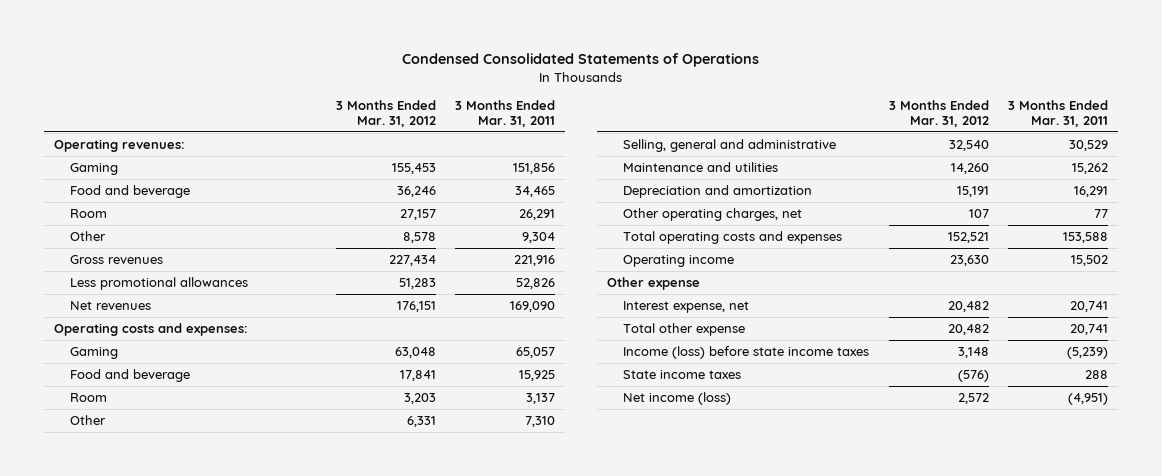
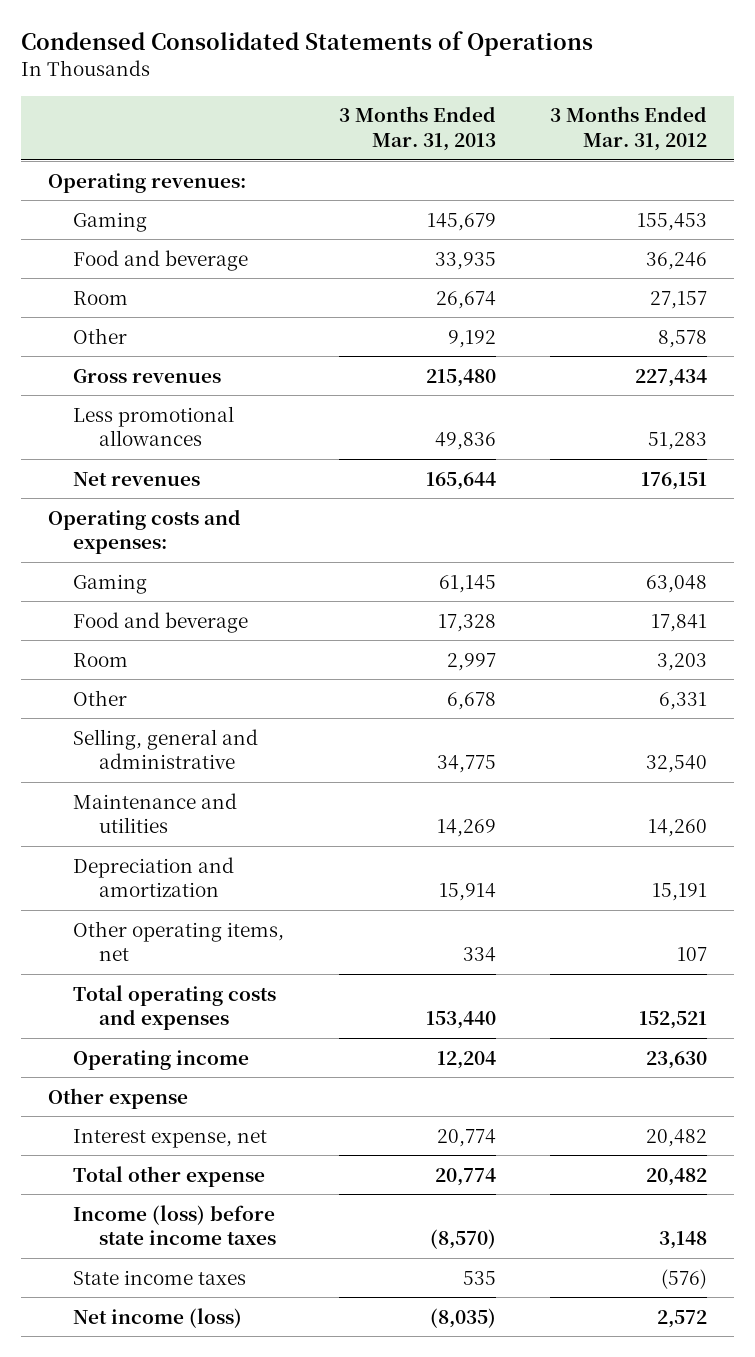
[455,100,556,128] 3 Months Ended Mar. 31, 2011 -> none
none -> [338,106,496,151] 3 Months Ended Mar. 31, 2013
[622,207,802,221] Other operating charges, net -> [73,920,285,962] Other operating items, net

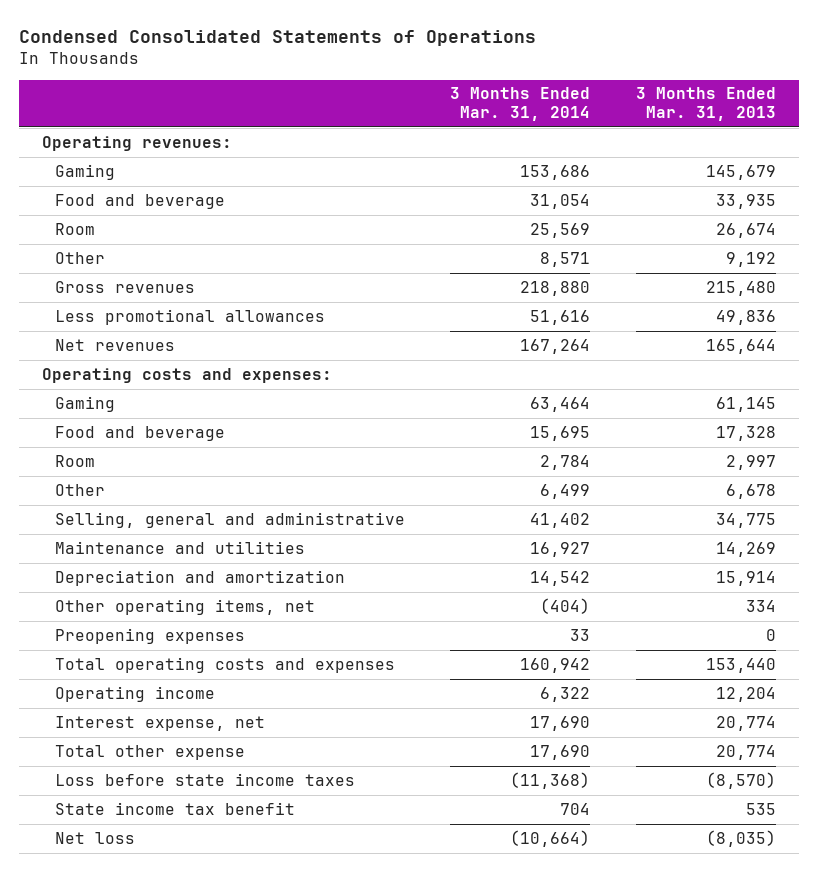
[549,106,707,151] 3 Months Ended Mar. 31, 2012 -> none
none -> [450,87,591,122] 3 Months Ended Mar. 31, 2014
none -> [54,627,245,644] Preopening expenses
[47,1087,188,1109] Other expense -> none
[73,1204,277,1246] Income (loss) before state income taxes -> [54,772,355,786] Loss before state income taxes
[73,1269,247,1285] State income taxes -> [54,801,295,815] State income tax benefit
[73,1307,243,1328] Net income (loss) -> [54,831,135,844] Net loss

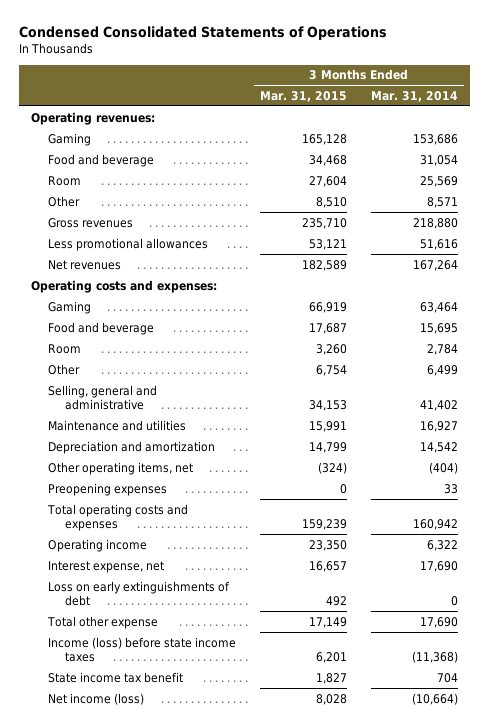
[635,87,776,122] 3 Months Ended Mar. 31, 2013 -> none
none -> [259,90,347,102] Mar. 31, 2015
none -> [47,580,230,607] Loss on early extinguishments of debt
[54,772,355,786] Loss before state income taxes -> [47,636,236,663] Income (loss) before state income taxes
[54,831,135,844] Net loss -> [47,692,144,705] Net income (loss)

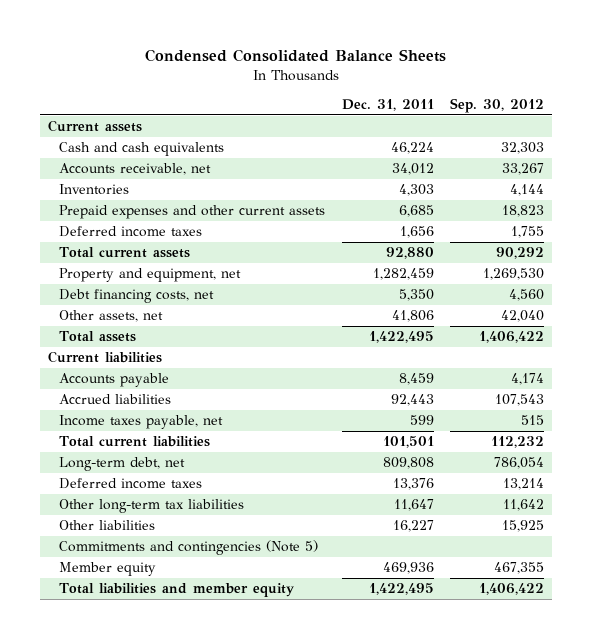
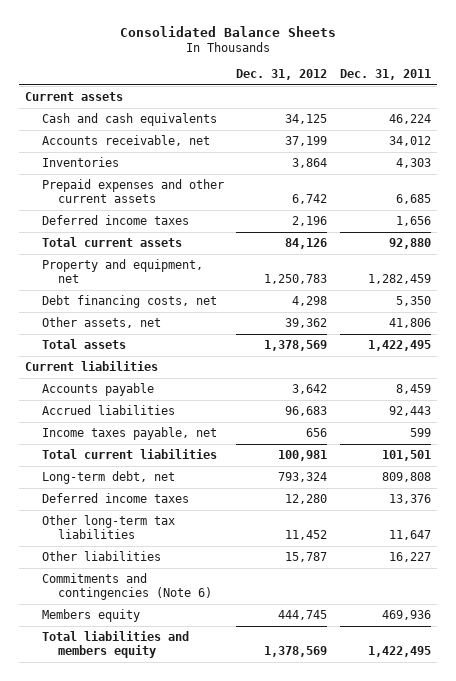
[144,49,446,63] Condensed Consolidated Balance Sheets -> [120,25,337,37] Consolidated Balance Sheets
[449,97,544,113] Sep. 30, 2012 -> none
none -> [236,69,328,81] Dec. 31, 2012
[59,540,319,556] Commitments and contingencies (Note 5) -> [41,572,212,600] Commitments and contingencies (Note 6)
[59,562,157,577] Member equity -> [41,608,140,622] Members equity
[59,583,295,598] Total liabilities and member equity -> [41,630,189,658] Total liabilities and members equity

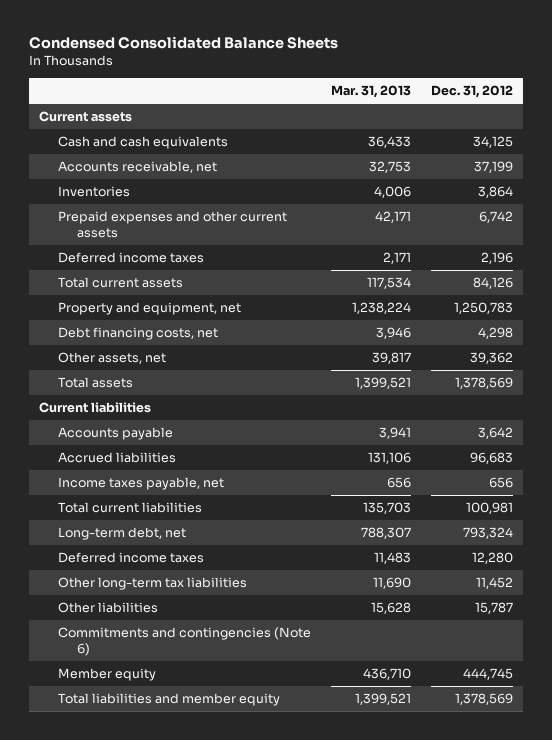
[120,25,337,37] Consolidated Balance Sheets -> [29,36,339,50] Condensed Consolidated Balance Sheets
[340,69,432,81] Dec. 31, 2011 -> none
none -> [331,85,412,99] Mar. 31, 2013
[41,608,140,622] Members equity -> [57,668,156,682] Member equity
[41,630,189,658] Total liabilities and members equity -> [57,693,280,707] Total liabilities and member equity

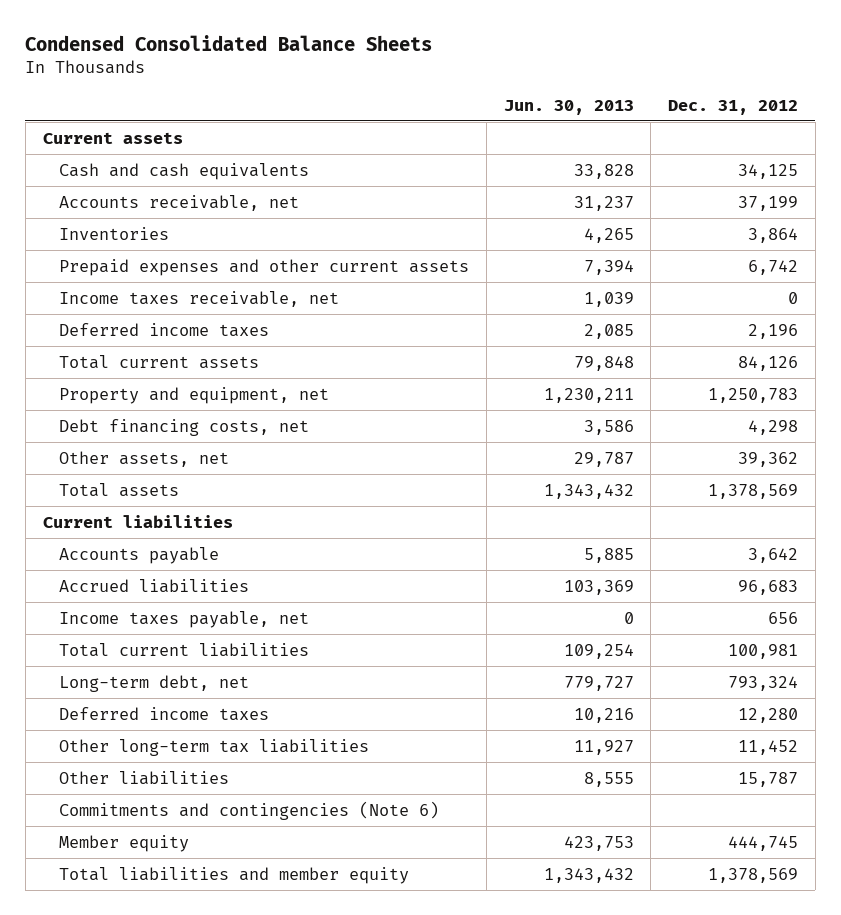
[331,85,412,99] Mar. 31, 2013 -> none
none -> [503,99,634,115] Jun. 30, 2013
none -> [59,290,340,307] Income taxes receivable, net

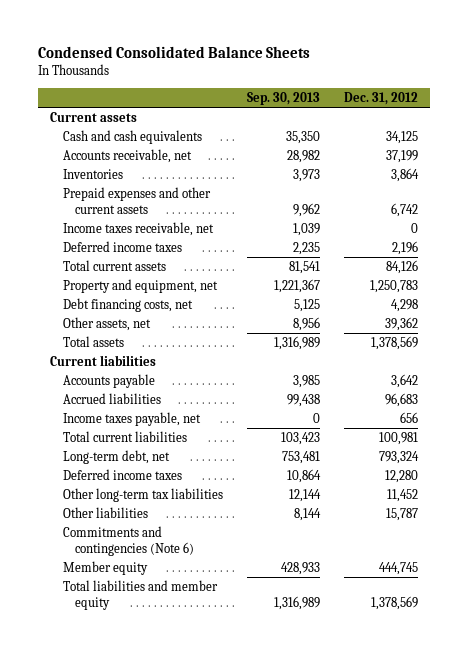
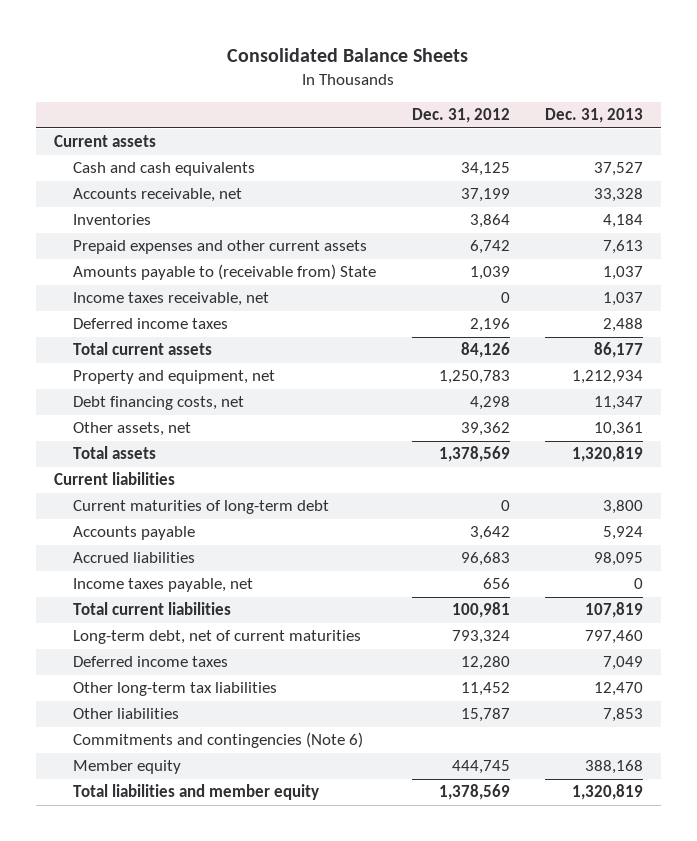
[38,46,311,59] Condensed Consolidated Balance Sheets -> [227,48,469,63] Consolidated Balance Sheets
[246,91,320,105] Sep. 30, 2013 -> none
none -> [545,108,644,124] Dec. 31, 2013
none -> [73,264,377,281] Amounts payable to (receivable from) State
none -> [73,500,330,515] Current maturities of long-term debt
[62,449,170,464] Long-term debt, net -> [73,630,362,645] Long-term debt, net of current maturities

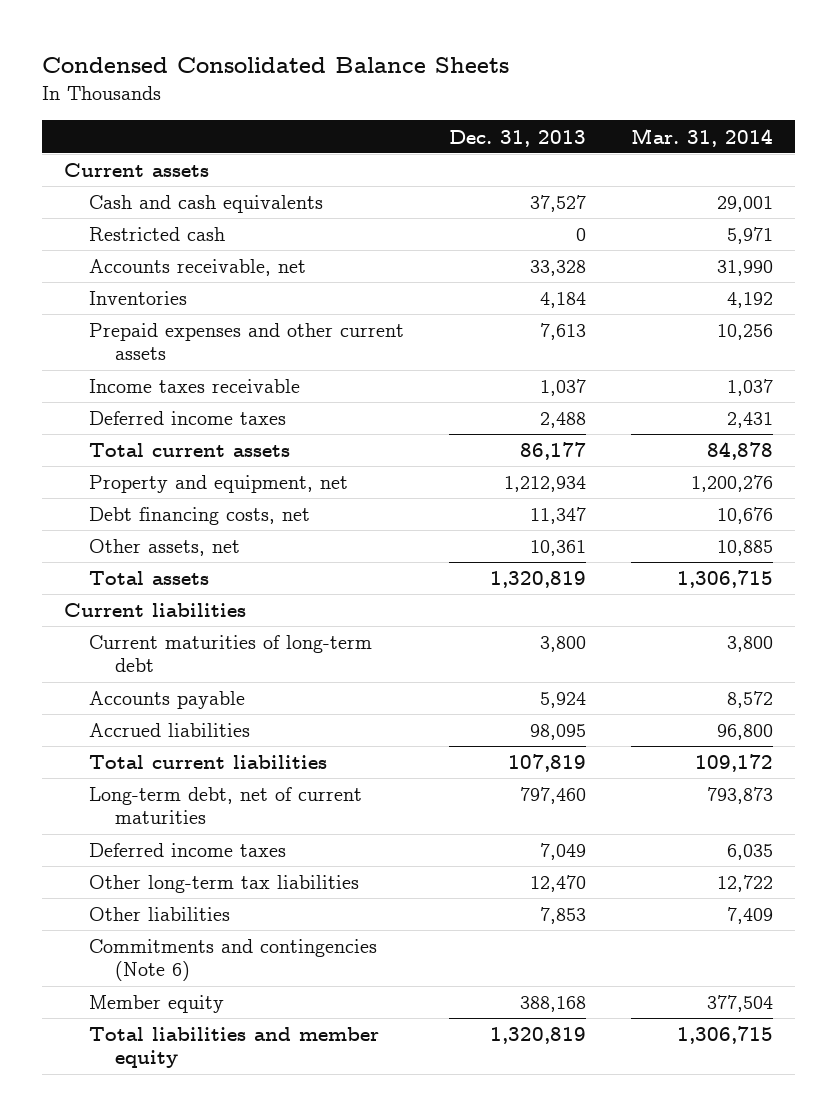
[227,48,469,63] Consolidated Balance Sheets -> [41,57,509,74] Condensed Consolidated Balance Sheets
[411,108,510,124] Dec. 31, 2012 -> none
none -> [630,127,773,147] Mar. 31, 2014
none -> [89,227,226,242] Restricted cash
[73,292,270,307] Income taxes receivable, net -> none
[73,264,377,281] Amounts payable to (receivable from) State -> [89,379,301,394] Income taxes receivable
[73,578,254,593] Income taxes payable, net -> none

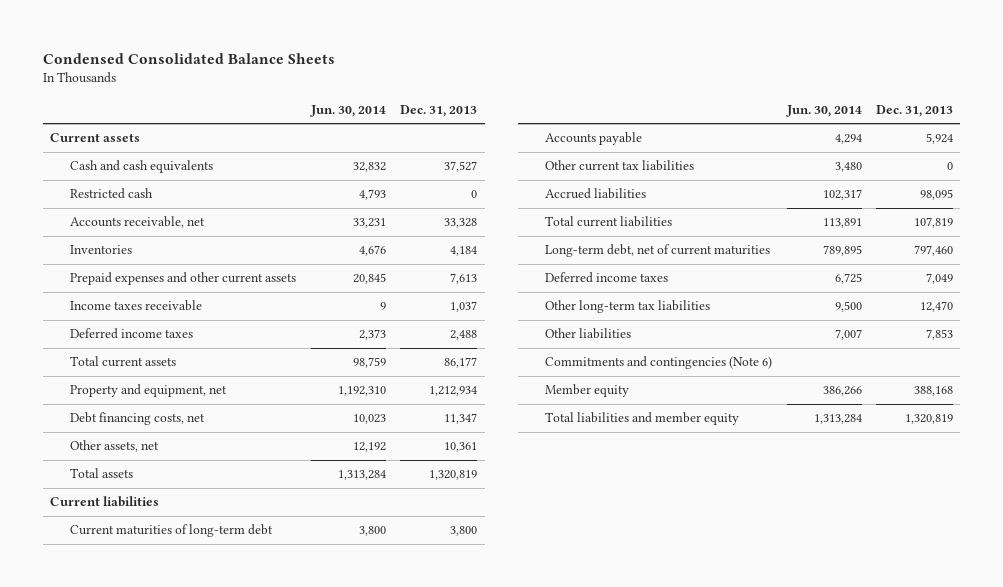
[630,127,773,147] Mar. 31, 2014 -> none
none -> [310,104,387,117] Jun. 30, 2014
none -> [545,160,695,172] Other current tax liabilities

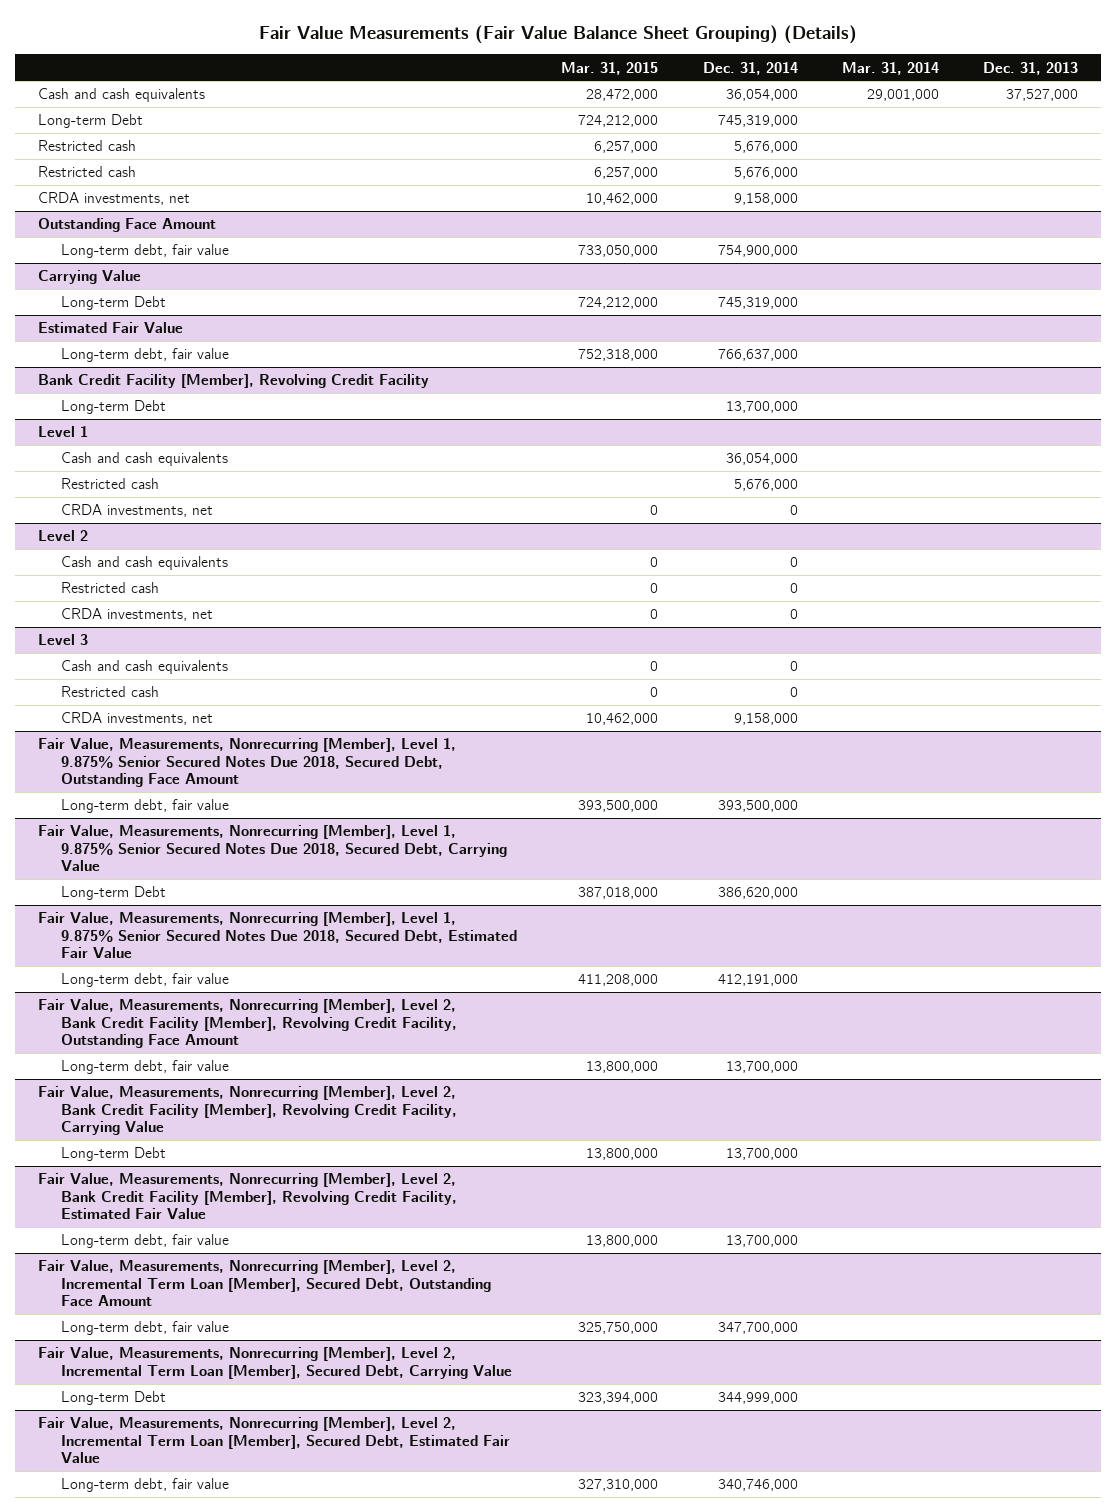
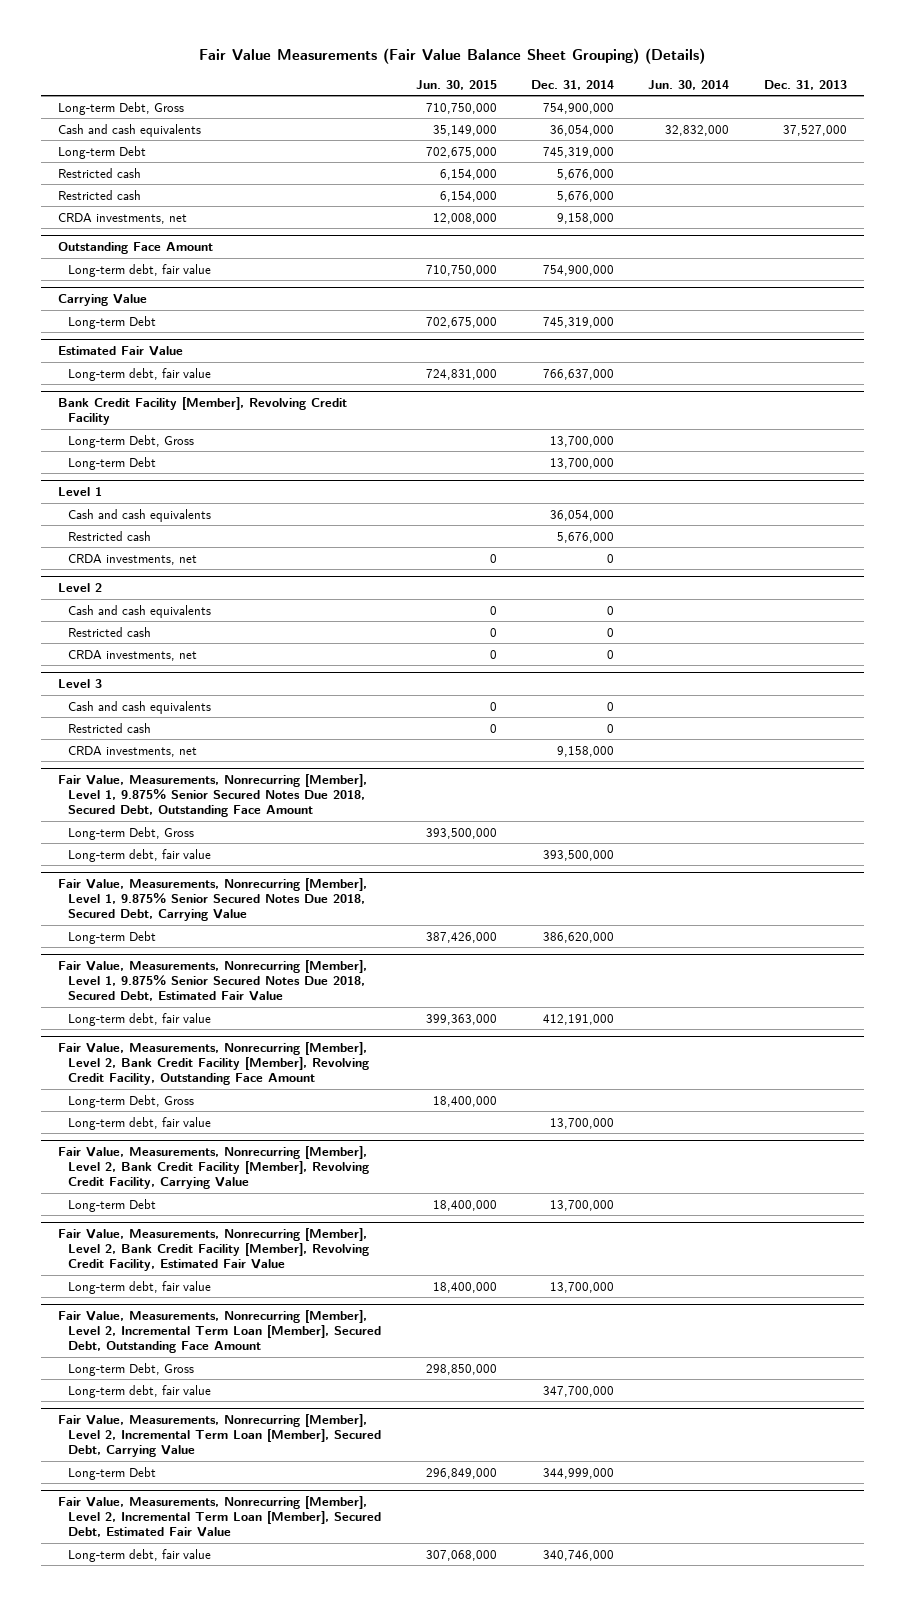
[561,61,659,75] Mar. 31, 2015 -> none
[842,61,940,75] Mar. 31, 2014 -> none
none -> [415,79,497,90] Jun. 30, 2015
none -> [648,79,730,90] Jun. 30, 2014
none -> [58,101,185,115] Long-term Debt, Gross
none -> [68,434,195,448] Long-term Debt, Gross
none -> [68,826,195,840] Long-term Debt, Gross
none -> [68,1094,195,1108] Long-term Debt, Gross
none -> [68,1362,195,1376] Long-term Debt, Gross

